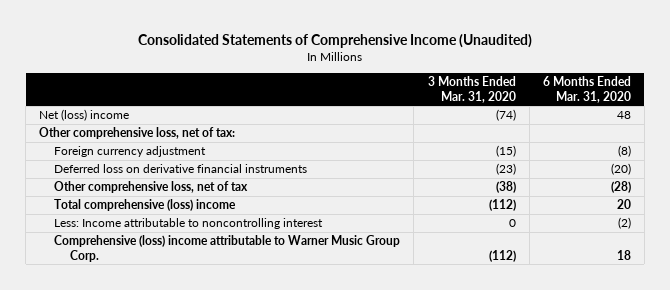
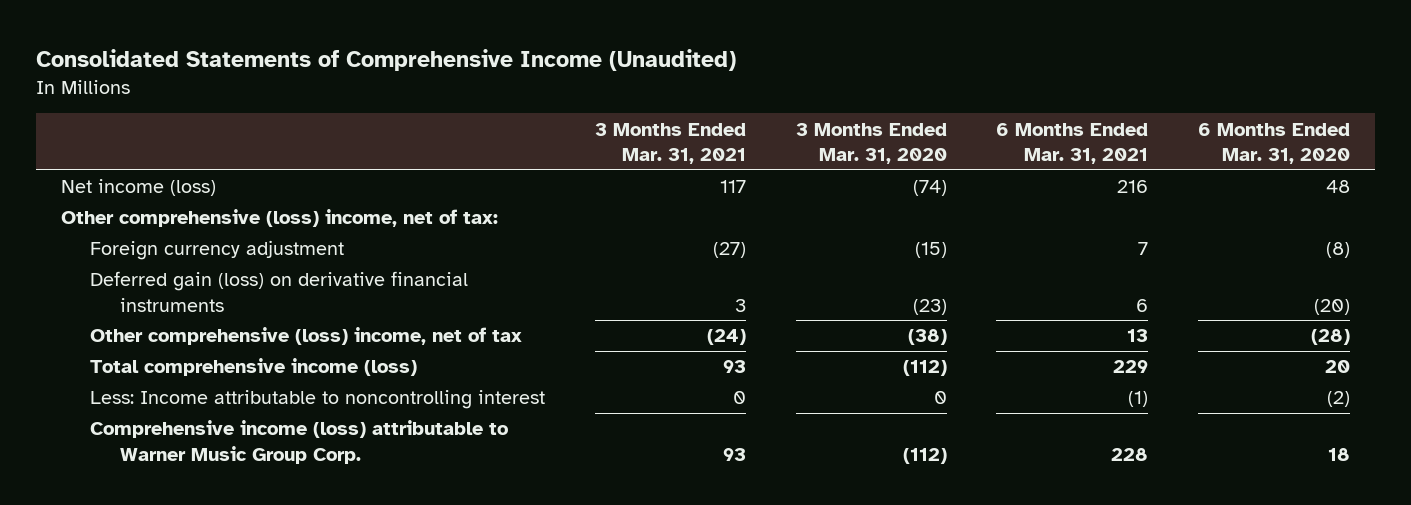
none -> [594,122,746,165] 3 Months Ended Mar. 31, 2021
none -> [996,122,1149,165] 6 Months Ended Mar. 31, 2021
[39,109,130,122] Net (loss) income -> [60,179,216,197] Net income (loss)
[39,127,236,140] Other comprehensive loss, net of tax: -> [60,209,498,228] Other comprehensive (loss) income, net of tax:
[54,164,308,174] Deferred loss on derivative financial instruments -> [90,271,469,312] Deferred gain (loss) on derivative financial instruments
[54,181,249,194] Other comprehensive loss, net of tax -> [90,327,523,346] Other comprehensive (loss) income, net of tax
[54,199,237,212] Total comprehensive (loss) income -> [90,358,418,377] Total comprehensive income (loss)
[54,235,401,262] Comprehensive (loss) income attributable to Warner Music Group Corp. -> [90,420,509,464] Comprehensive income (loss) attributable to Warner Music Group Corp.

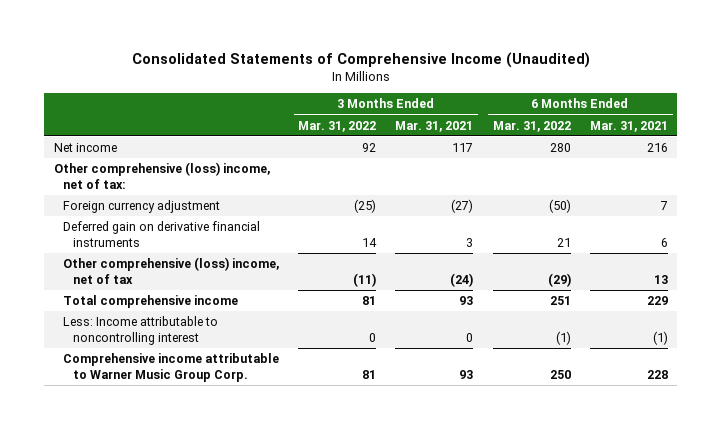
[795,122,947,165] 3 Months Ended Mar. 31, 2020 -> none
[1197,122,1350,165] 6 Months Ended Mar. 31, 2020 -> none
none -> [298,120,377,132] Mar. 31, 2022
none -> [492,120,571,132] Mar. 31, 2022
[60,179,216,197] Net income (loss) -> [53,143,117,153] Net income
[90,271,469,312] Deferred gain (loss) on derivative financial instruments -> [63,221,261,247] Deferred gain on derivative financial instruments
[90,358,418,377] Total comprehensive income (loss) -> [63,295,239,309] Total comprehensive income
[90,420,509,464] Comprehensive income (loss) attributable to Warner Music Group Corp. -> [63,353,280,382] Comprehensive income attributable to Warner Music Group Corp.

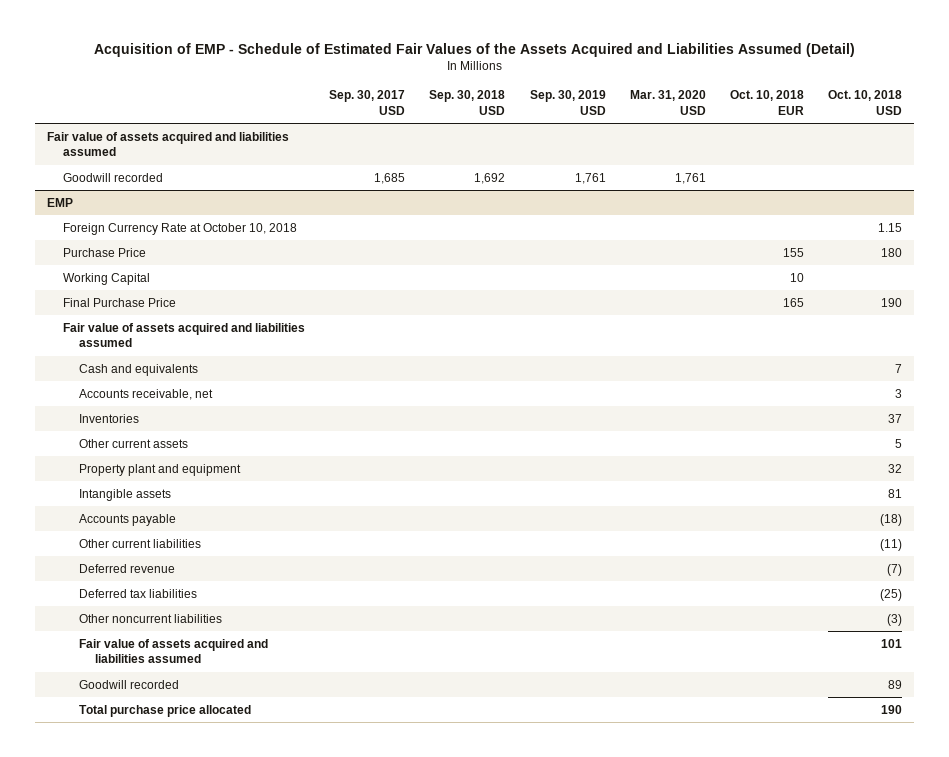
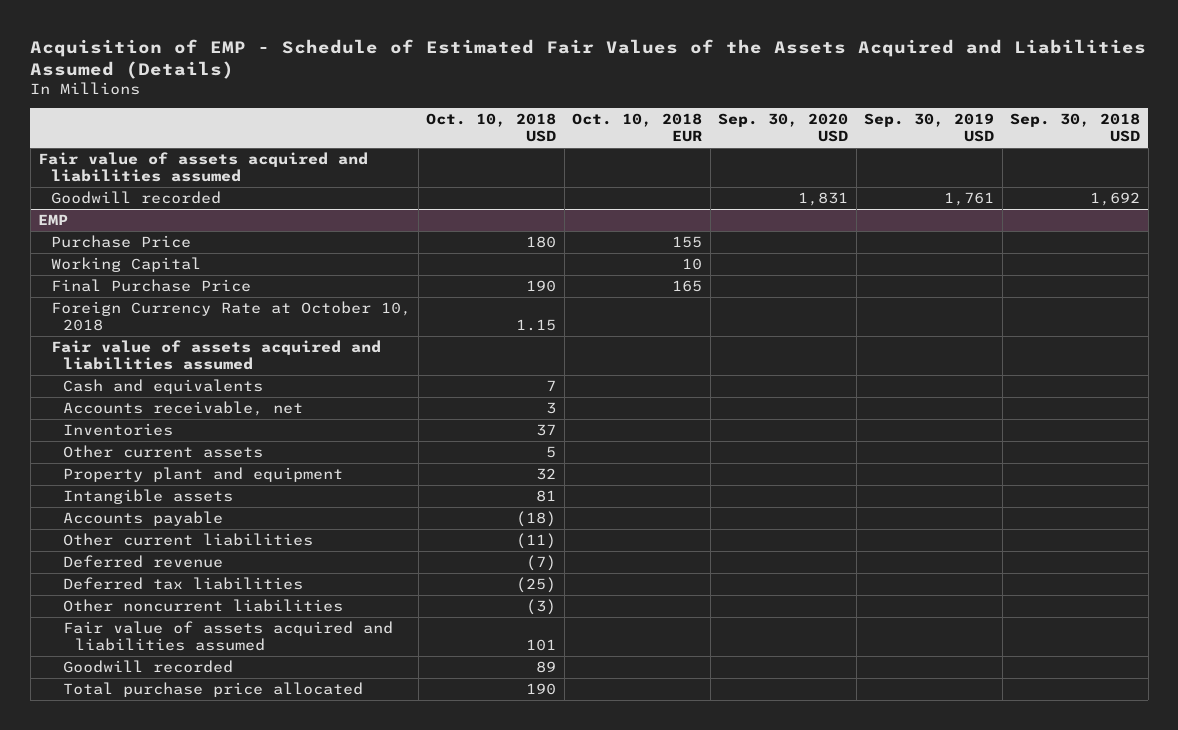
[93,42,855,57] Acquisition of EMP - Schedule of Estimated Fair Values of the Assets Acquired and Liabilities Assumed (Detail) -> [30,38,1147,79] Acquisition of EMP - Schedule of Estimated Fair Values of the Assets Acquired and Liabilities Assumed (Details)
[329,90,406,115] Sep. 30, 2017 USD -> none
[629,90,706,115] Mar. 31, 2020 USD -> none
none -> [718,113,849,143] Sep. 30, 2020 USD
[63,222,298,235] Foreign Currency Rate at October 10, 2018 -> [50,301,411,331] Foreign Currency Rate at October 10, 2018

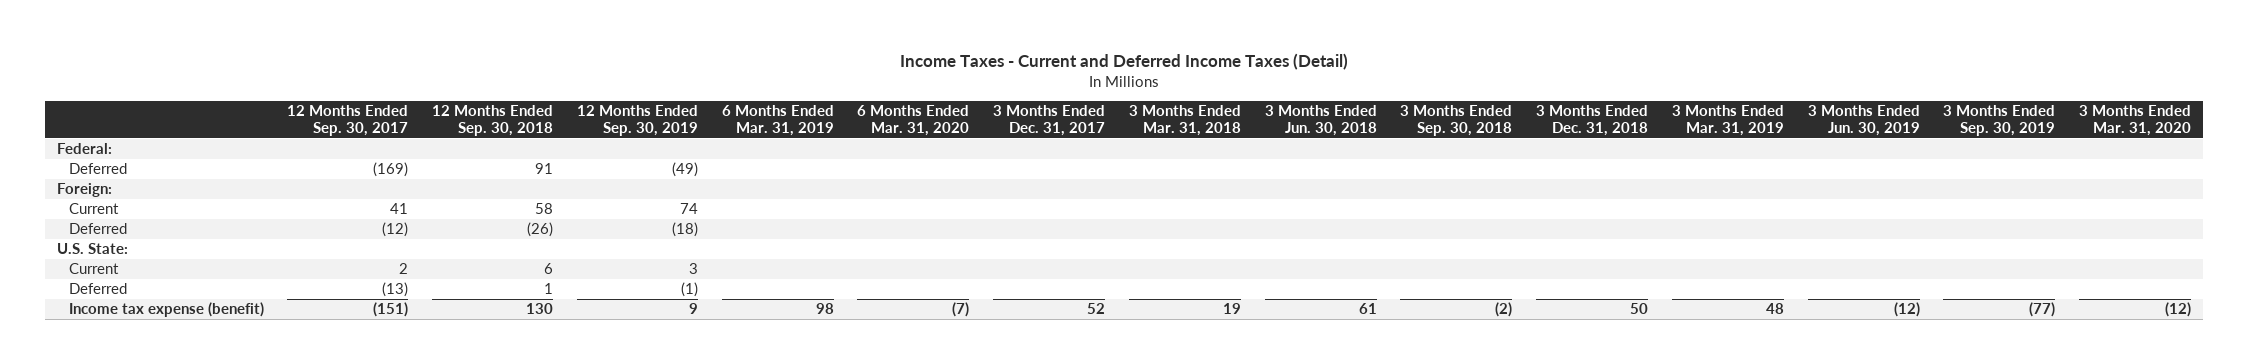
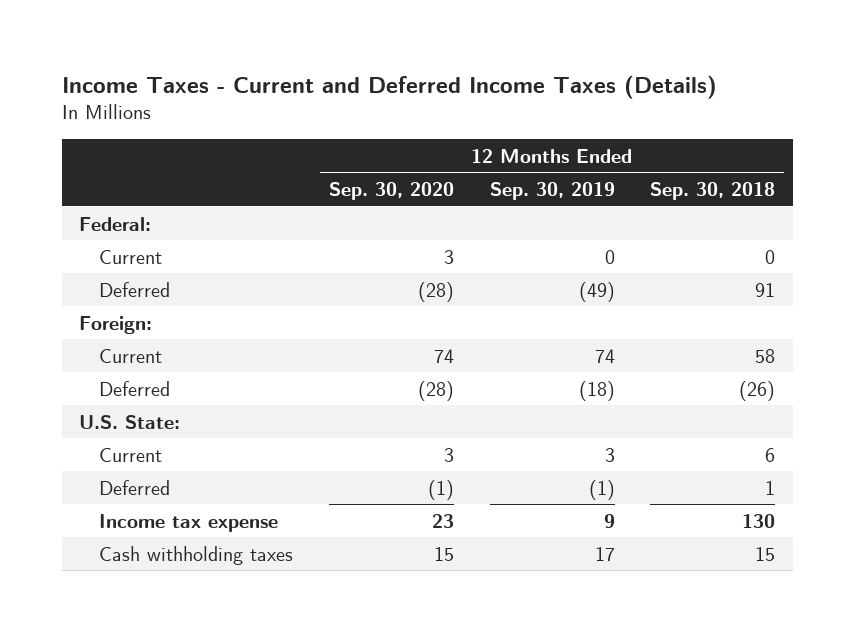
[900,53,1349,71] Income Taxes - Current and Deferred Income Taxes (Detail) -> [61,74,717,99] Income Taxes - Current and Deferred Income Taxes (Details)
[287,105,409,136] 12 Months Ended Sep. 30, 2017 -> none
[721,105,834,136] 6 Months Ended Mar. 31, 2019 -> none
[857,105,970,136] 6 Months Ended Mar. 31, 2020 -> none
[993,105,1106,136] 3 Months Ended Dec. 31, 2017 -> none
[1128,105,1241,136] 3 Months Ended Mar. 31, 2018 -> none
[1264,105,1377,136] 3 Months Ended Jun. 30, 2018 -> none
[1400,105,1513,136] 3 Months Ended Sep. 30, 2018 -> none
[1536,105,1649,136] 3 Months Ended Dec. 31, 2018 -> none
[1671,105,1784,136] 3 Months Ended Mar. 31, 2019 -> none
[1807,105,1920,136] 3 Months Ended Jun. 30, 2019 -> none
[1943,105,2056,136] 3 Months Ended Sep. 30, 2019 -> none
[2079,105,2192,136] 3 Months Ended Mar. 31, 2020 -> none
none -> [328,182,454,201] Sep. 30, 2020
none -> [99,249,163,264] Current
[68,302,264,318] Income tax expense (benefit) -> [99,513,279,532] Income tax expense
none -> [99,545,294,565] Cash withholding taxes

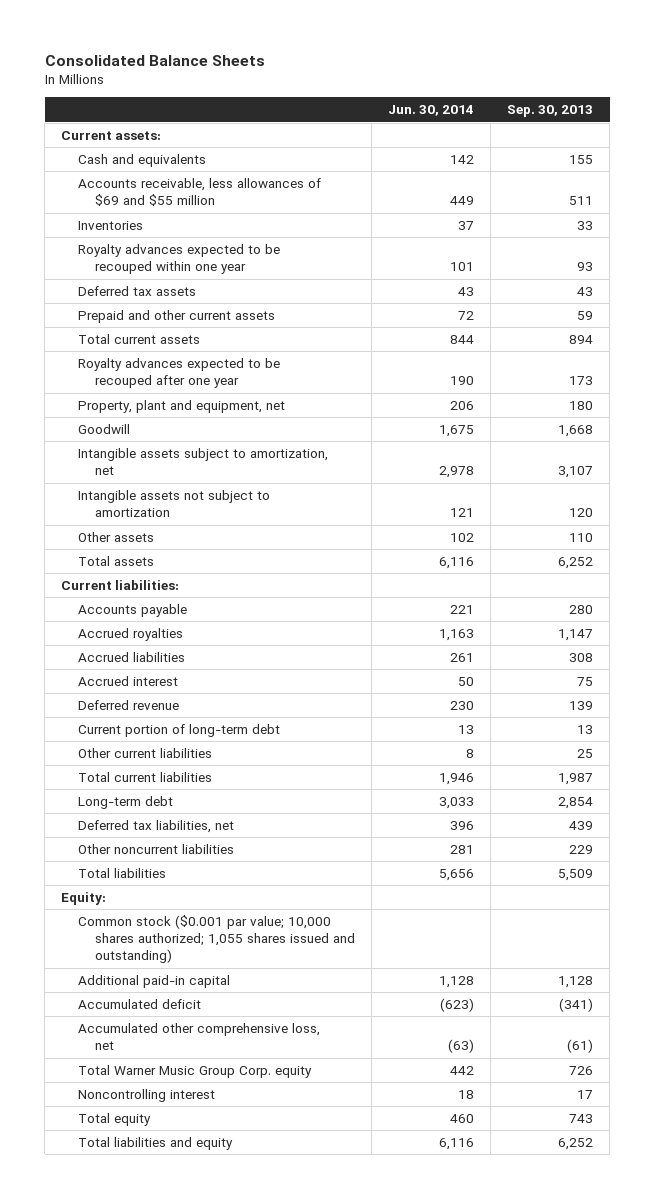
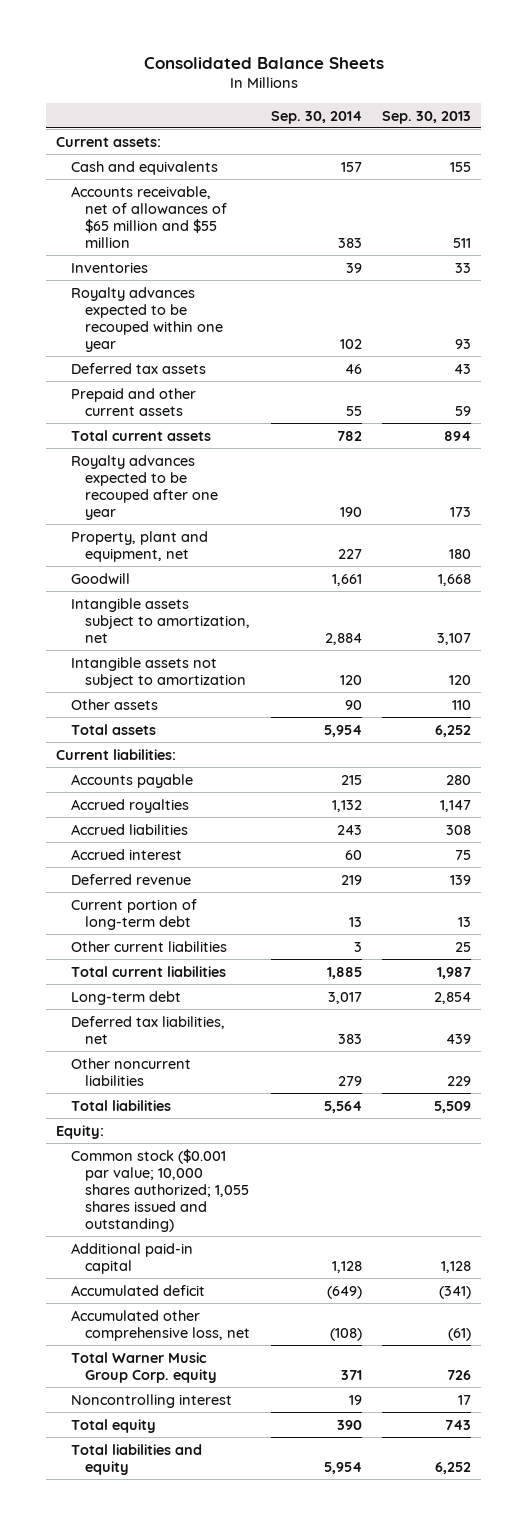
[388,105,475,117] Jun. 30, 2014 -> none
none -> [270,110,362,124] Sep. 30, 2014
[78,177,322,207] Accounts receivable, less allowances of $69 and $55 million -> [70,185,228,248] Accounts receivable, net of allowances of $65 million and $55 million

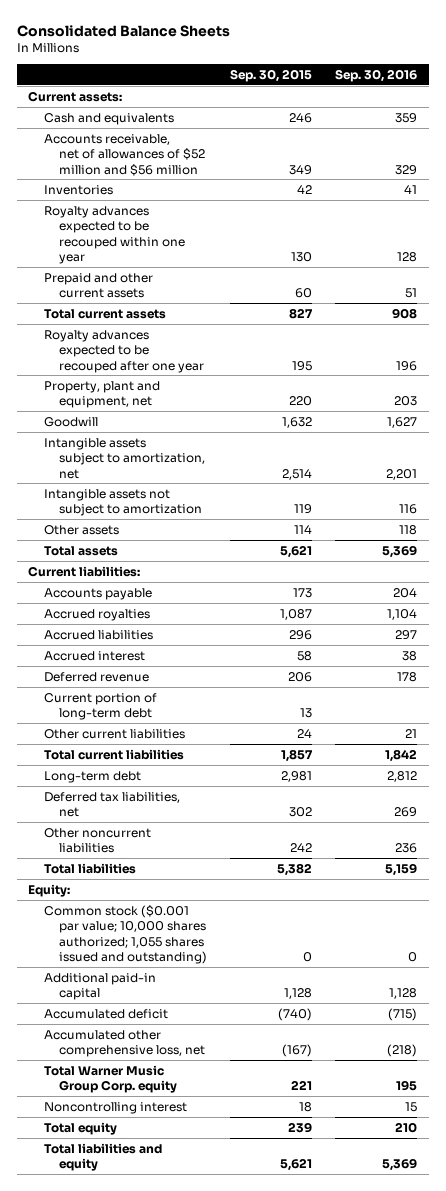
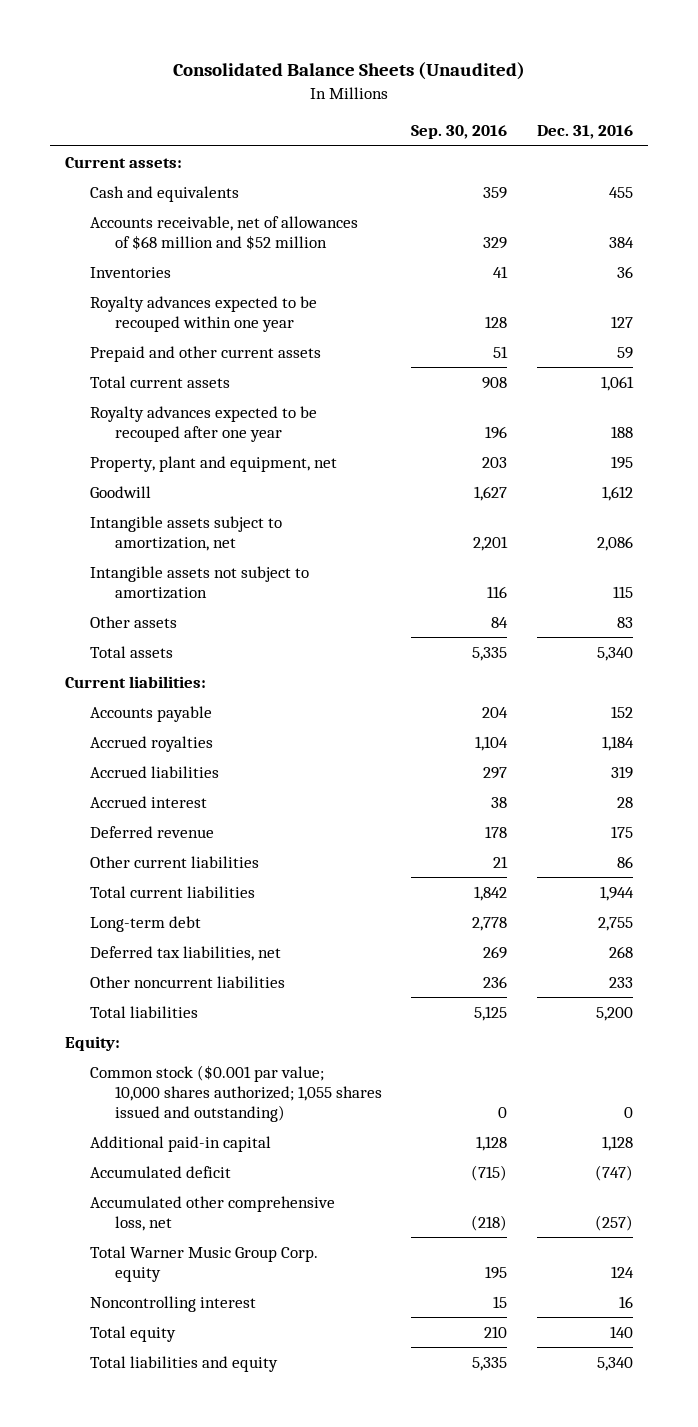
[16,24,230,37] Consolidated Balance Sheets -> [173,62,526,81] Consolidated Balance Sheets (Unaudited)
[229,69,312,83] Sep. 30, 2015 -> none
none -> [536,125,633,140] Dec. 31, 2016
[43,133,205,176] Accounts receivable, net of allowances of $52 million and $56 million -> [90,215,359,250] Accounts receivable, net of allowances of $68 million and $52 million
[399,524,418,535] 118 -> [491,616,509,628] 84
[382,544,418,558] 5,369 -> [472,646,508,661] 5,335
[43,692,157,721] Current portion of long-term debt -> none
[387,770,418,782] 2,812 -> [472,916,508,931] 2,778
[385,862,418,876] 5,159 -> [474,1005,508,1021] 5,125
[382,1158,418,1172] 5,369 -> [472,1356,508,1371] 5,335

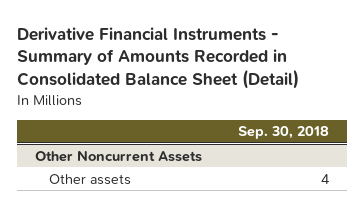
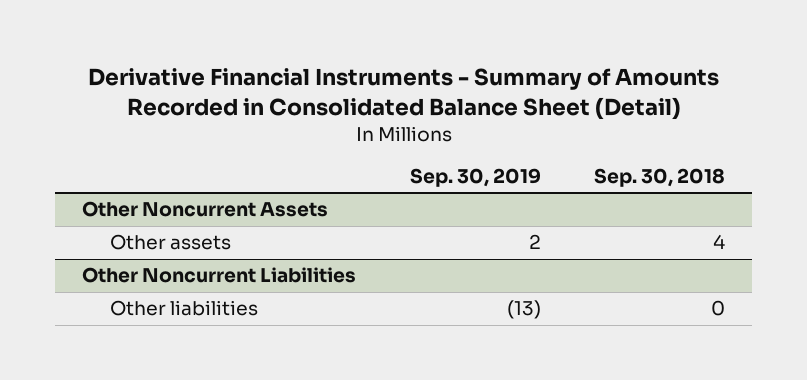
none -> [409,168,541,188] Sep. 30, 2019
none -> [82,267,357,284] Other Noncurrent Liabilities
none -> [109,300,258,317] Other liabilities

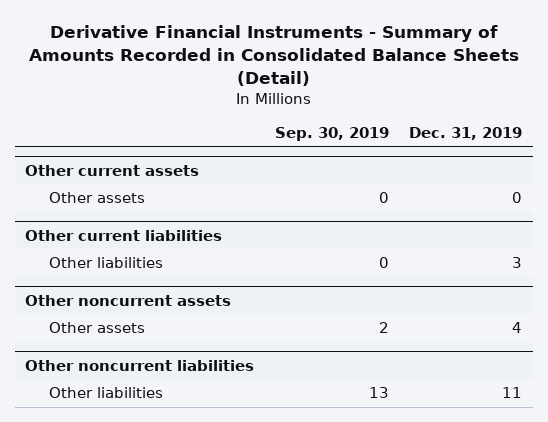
[87,68,719,120] Derivative Financial Instruments - Summary of Amounts Recorded in Consolidated Balance Sheet (Detail) -> [28,25,519,87] Derivative Financial Instruments - Summary of Amounts Recorded in Consolidated Balance Sheets (Detail)
[594,168,726,188] Sep. 30, 2018 -> none
none -> [409,127,523,141] Dec. 31, 2019
none -> [25,164,200,176] Other current assets
none -> [48,192,145,204] Other assets
none -> [25,229,223,241] Other current liabilities
none -> [48,257,163,269] Other liabilities
[82,201,329,218] Other Noncurrent Assets -> [25,294,232,306] Other noncurrent assets
[82,267,357,284] Other Noncurrent Liabilities -> [25,359,255,371] Other noncurrent liabilities
[506,300,541,320] (13) -> [368,387,389,399] 13

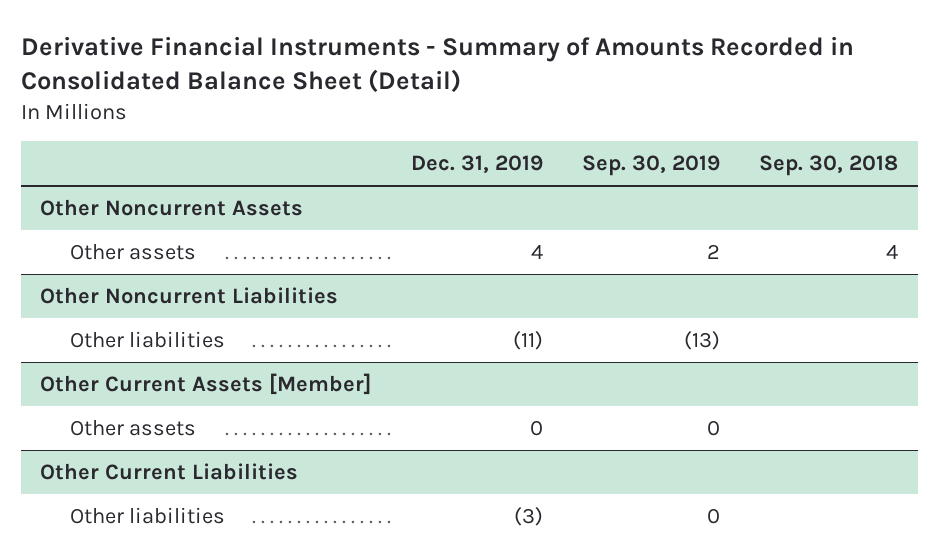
[28,25,519,87] Derivative Financial Instruments - Summary of Amounts Recorded in Consolidated Balance Sheets (Detail) -> [20,36,854,94] Derivative Financial Instruments - Summary of Amounts Recorded in Consolidated Balance Sheet (Detail)
none -> [758,155,898,177] Sep. 30, 2018
[25,164,200,176] Other current assets -> none
[48,192,145,204] Other assets -> none
[25,229,223,241] Other current liabilities -> none
[48,257,163,269] Other liabilities -> none
[25,294,232,306] Other noncurrent assets -> [40,198,304,216] Other Noncurrent Assets
[25,359,255,371] Other noncurrent liabilities -> [40,286,339,304] Other Noncurrent Liabilities
[368,387,389,399] 13 -> [683,330,720,350] (13)
[502,387,523,399] 11 -> [512,330,543,350] (11)
none -> [40,372,372,395] Other Current Assets [Member]
none -> [70,419,197,436] Other assets
none -> [40,462,299,480] Other Current Liabilities
none -> [70,506,226,524] Other liabilities

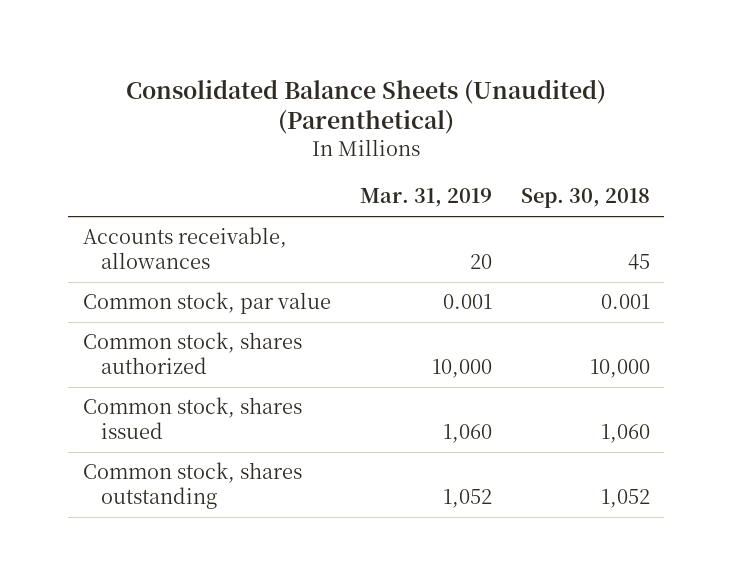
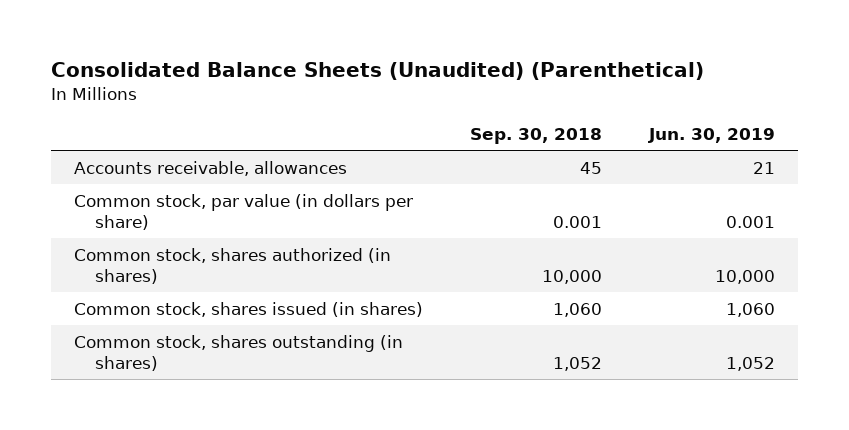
[359,188,492,208] Mar. 31, 2019 -> none
none -> [647,127,775,143] Jun. 30, 2019
[82,292,331,315] Common stock, par value -> [74,193,414,230] Common stock, par value (in dollars per share)
[82,332,302,375] Common stock, shares authorized -> [74,247,392,284] Common stock, shares authorized (in shares)
[82,397,302,440] Common stock, shares issued -> [74,301,424,317] Common stock, shares issued (in shares)
[82,462,302,510] Common stock, shares outstanding -> [74,334,404,371] Common stock, shares outstanding (in shares)

